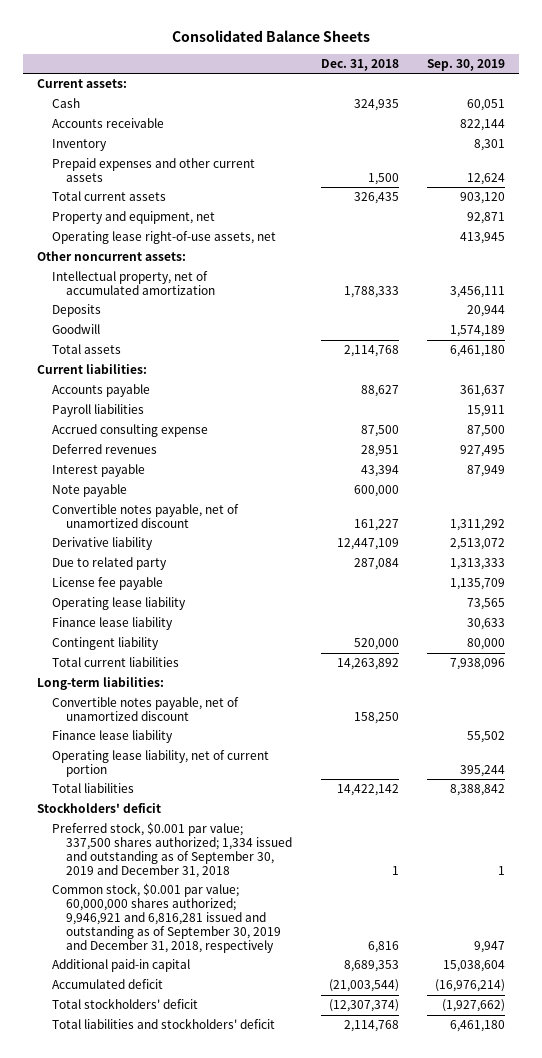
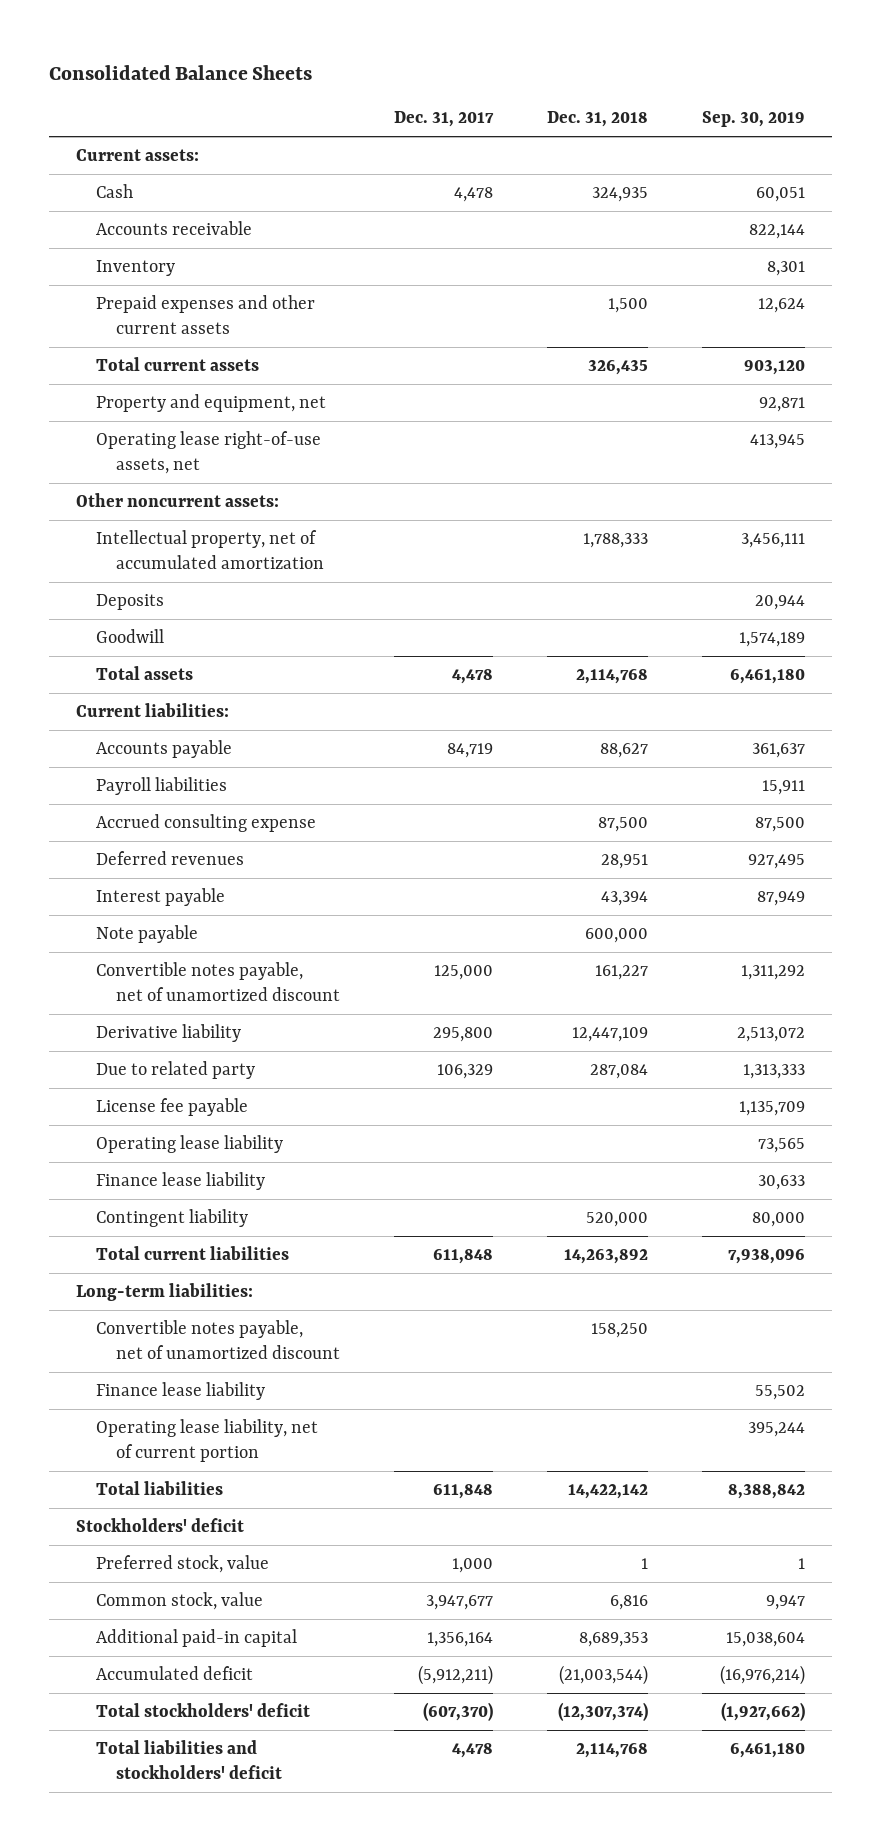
none -> [394,111,495,128] Dec. 31, 2017
[51,822,293,878] Preferred stock, $0.001 par value; 337,500 shares authorized; 1,334 issued and outstanding as of September 30, 2019 and December 31, 2018 -> [96,1555,270,1574] Preferred stock, value
[51,883,282,953] Common stock, $0.001 par value; 60,000,000 shares authorized; 9,946,921 and 6,816,281 issued and outstanding as of September 30, 2019 and December 31, 2018, respectively -> [96,1592,264,1611] Common stock, value

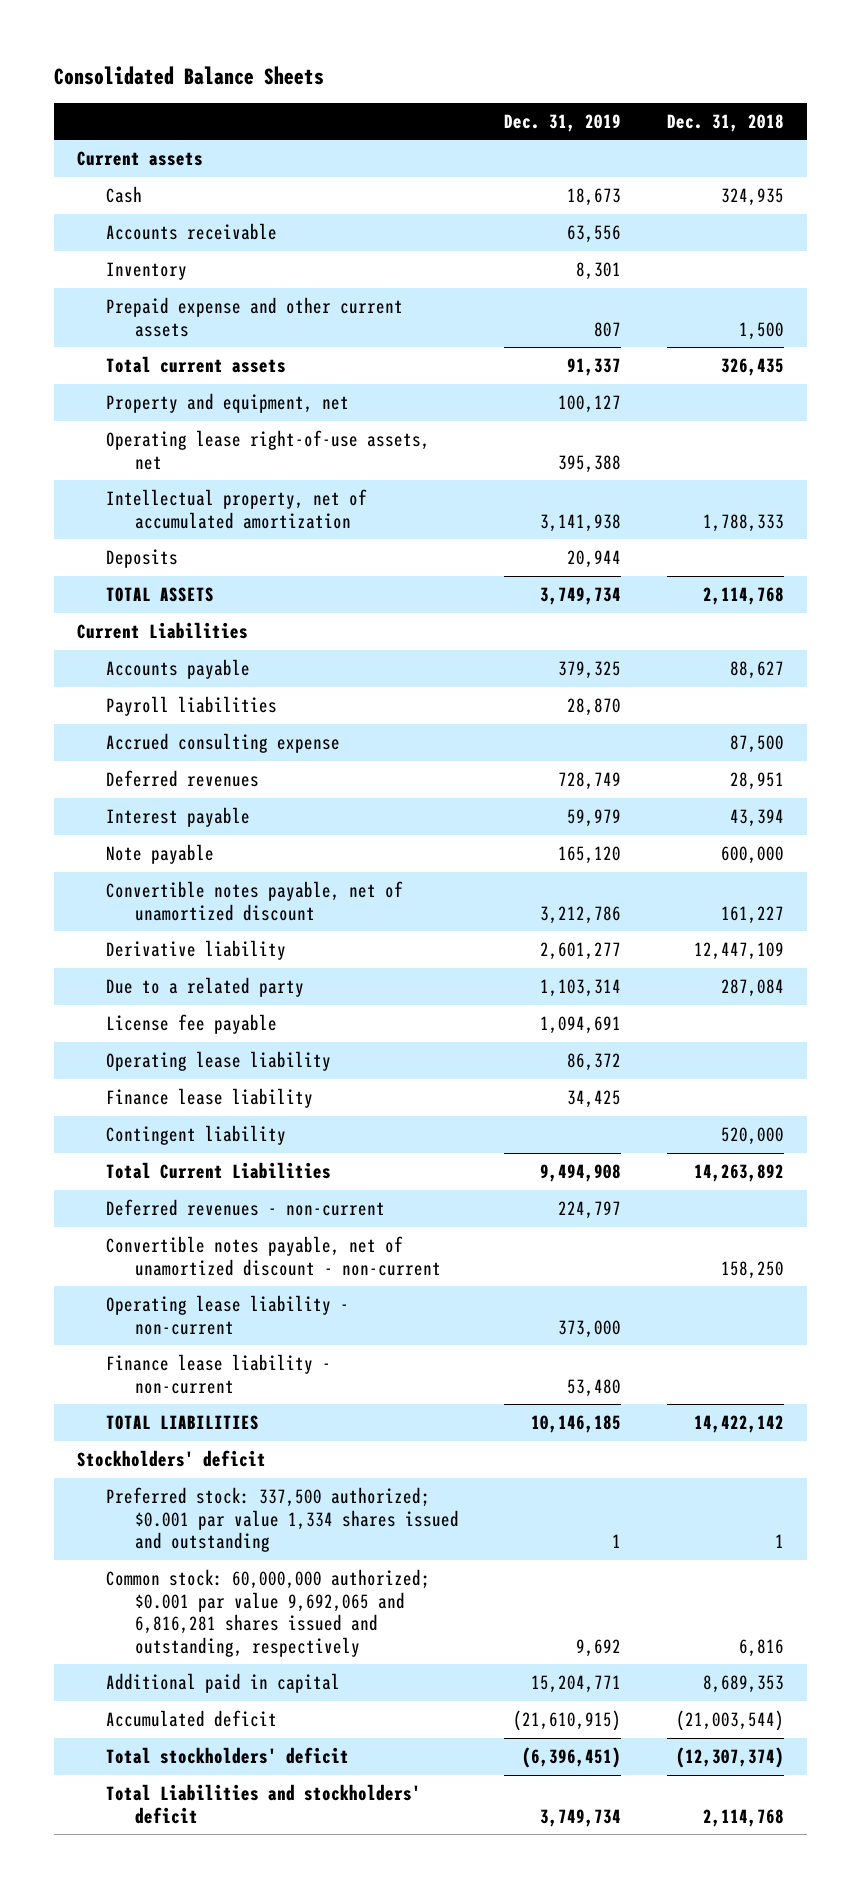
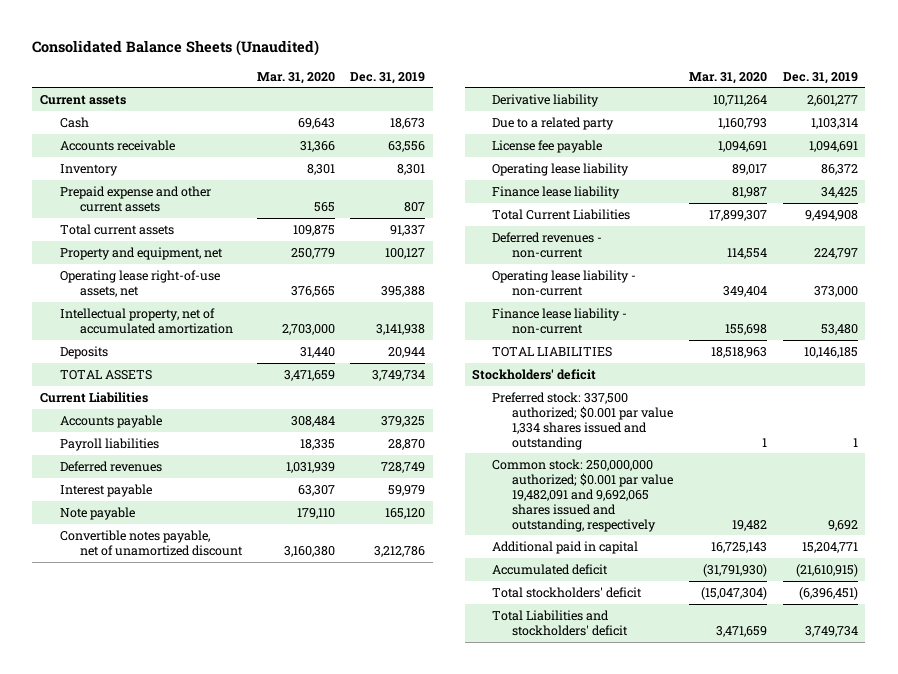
[54,65,325,85] Consolidated Balance Sheets -> [32,40,320,57] Consolidated Balance Sheets (Unaudited)
[667,113,785,132] Dec. 31, 2018 -> none
none -> [257,71,336,84] Mar. 31, 2020
[105,732,340,753] Accrued consulting expense -> none
[105,1124,286,1145] Contingent liability -> none
[105,1235,441,1276] Convertible notes payable, net of unamortized discount - non-current -> none
[105,1568,430,1657] Common stock: 60,000,000 authorized; $0.001 par value 9,692,065 and 6,816,281 shares issued and outstanding, respectively -> [492,458,674,532] Common stock: 250,000,000 authorized; $0.001 par value 19,482,091 and 9,692,065 shares issued and outstanding, respectively

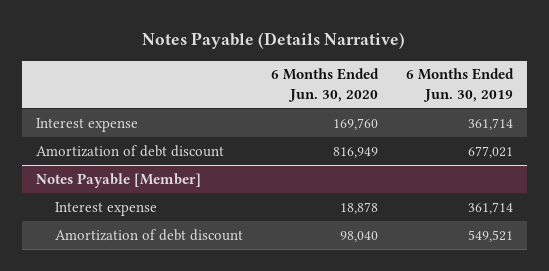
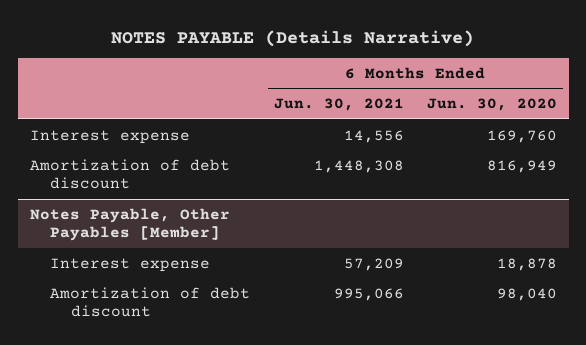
[142,32,406,50] Notes Payable (Details Narrative) -> [111,29,475,47] NOTES PAYABLE (Details Narrative)
[406,68,515,102] 6 Months Ended Jun. 30, 2019 -> none
none -> [273,98,404,112] Jun. 30, 2021
[35,172,201,188] Notes Payable [Member] -> [29,207,230,242] Notes Payable, Other Payables [Member]

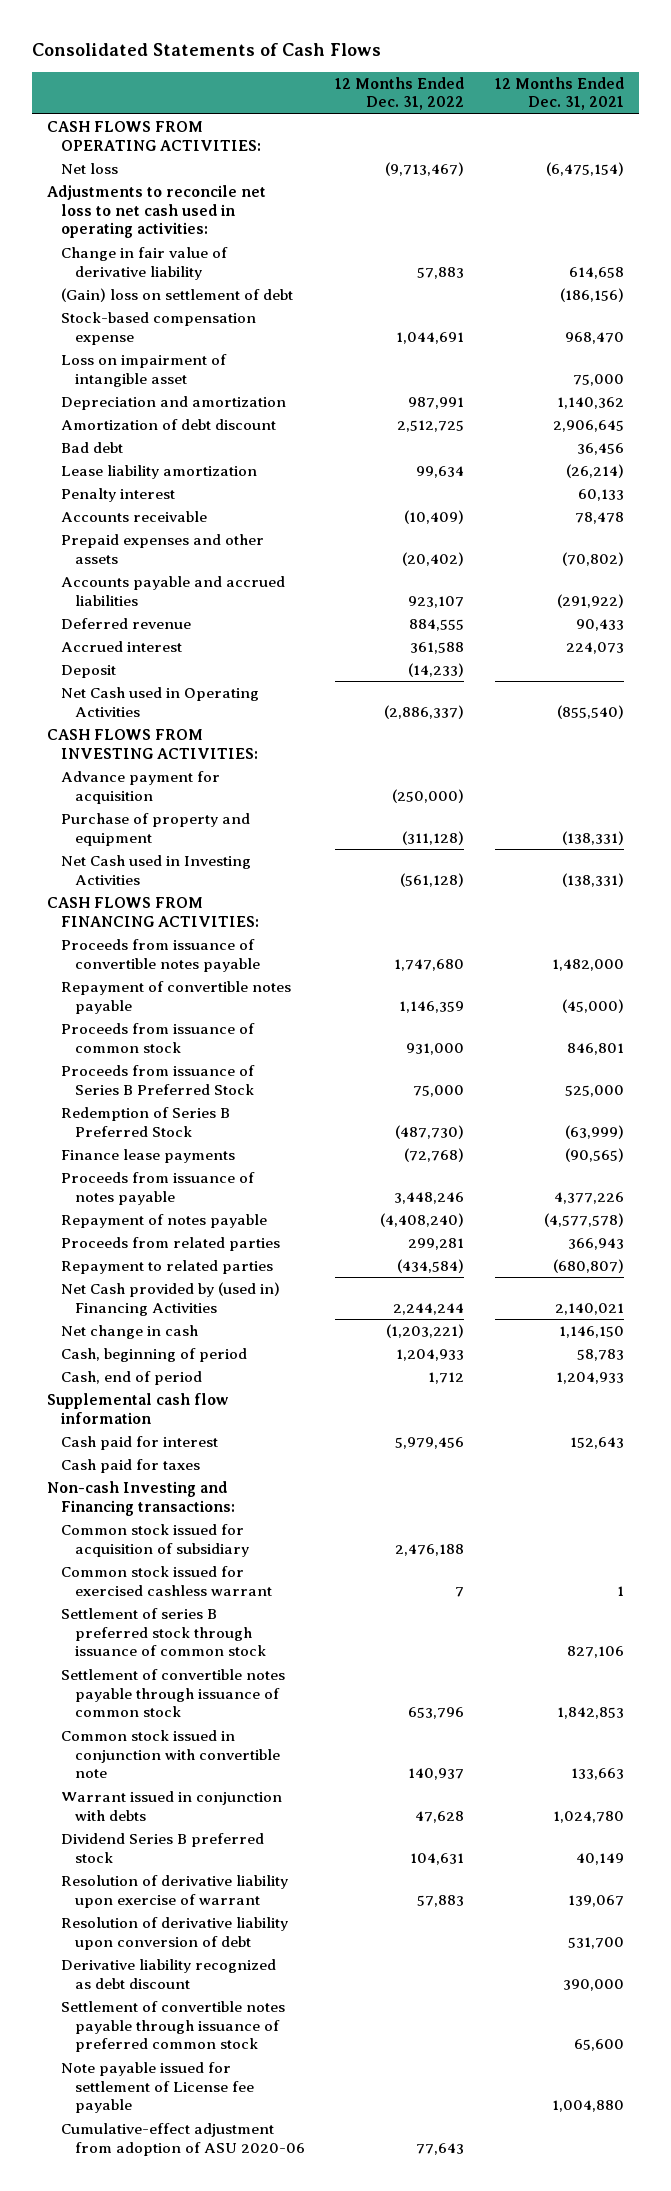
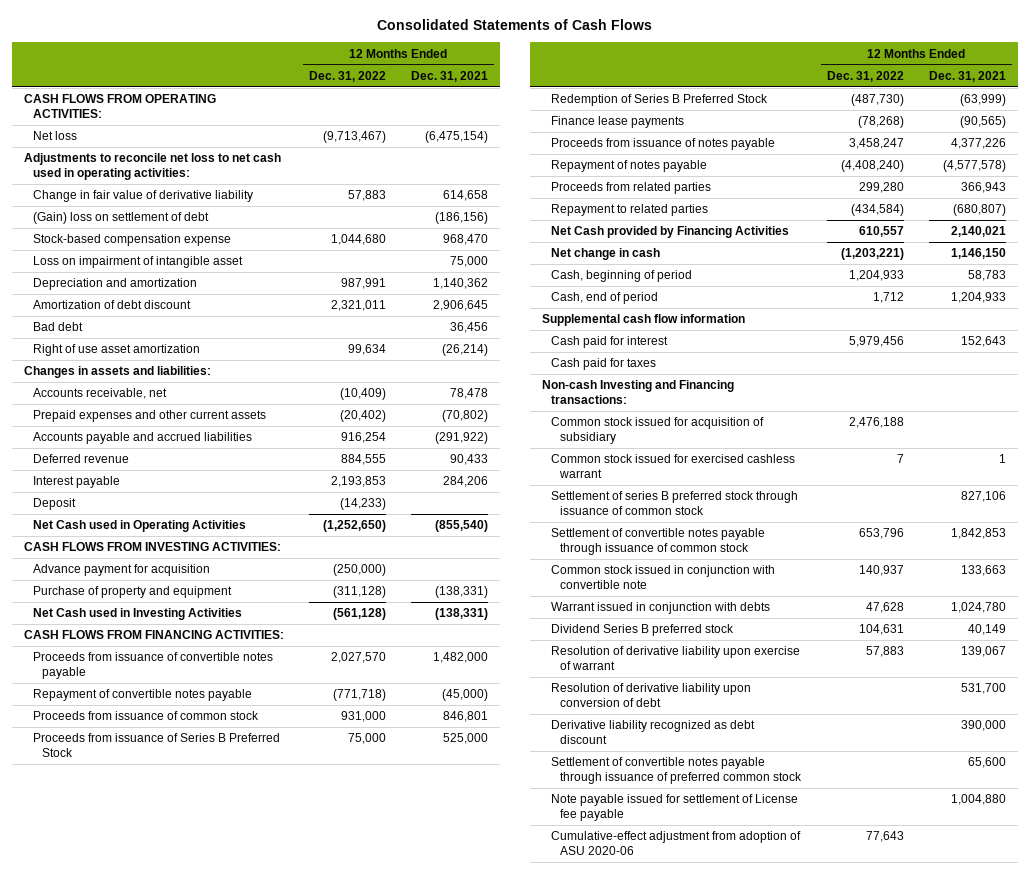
[396,331,465,344] 1,044,691 -> [330,234,386,246] 1,044,680
[397,420,465,433] 2,512,725 -> [330,300,386,312] 2,321,011
[61,488,176,503] Penalty interest -> none
[61,465,258,480] Lease liability amortization -> [32,344,200,357] Right of use asset amortization
none -> [24,366,212,379] Changes in assets and liabilities:
[61,511,208,523] Accounts receivable -> [32,388,167,400] Accounts receivable, net
[61,534,265,564] Prepaid expenses and other assets -> [32,410,266,423] Prepaid expenses and other current assets
[408,595,465,608] 923,107 -> [340,432,386,444] 916,254
[61,641,183,653] Accrued interest -> none
none -> [32,476,120,489] Interest payable
[384,704,465,719] (2,886,337) -> [322,520,386,533] (1,252,650)
[394,958,465,971] 1,747,680 -> [330,652,386,664] 2,027,570
[399,1000,465,1013] 1,146,359 -> [332,689,386,702] (771,718)
[404,1148,465,1163] (72,768) -> [858,116,905,129] (78,268)
[394,1191,465,1204] 3,448,246 -> [849,138,905,150] 3,458,247
[408,1238,465,1251] 299,281 -> [859,182,905,194] 299,280
[61,1282,281,1316] Net Cash provided by (used in) Financing Activities -> [550,226,789,239] Net Cash provided by Financing Activities
[393,1302,465,1315] 2,244,244 -> [859,226,905,238] 610,557

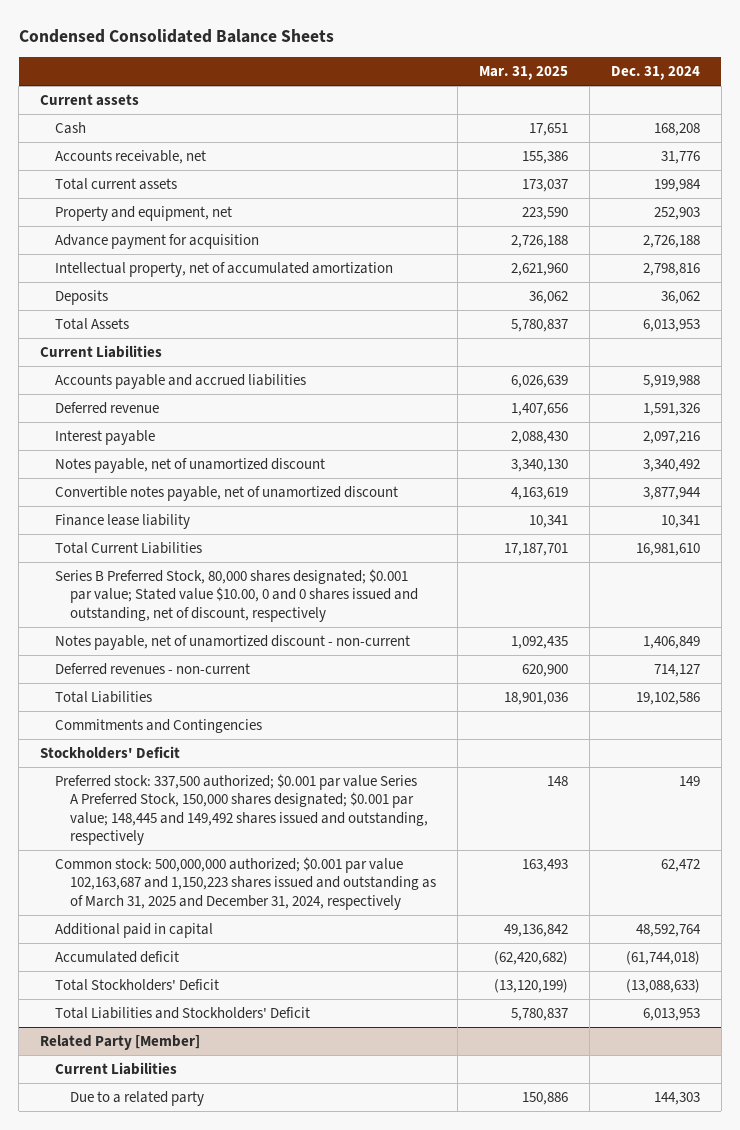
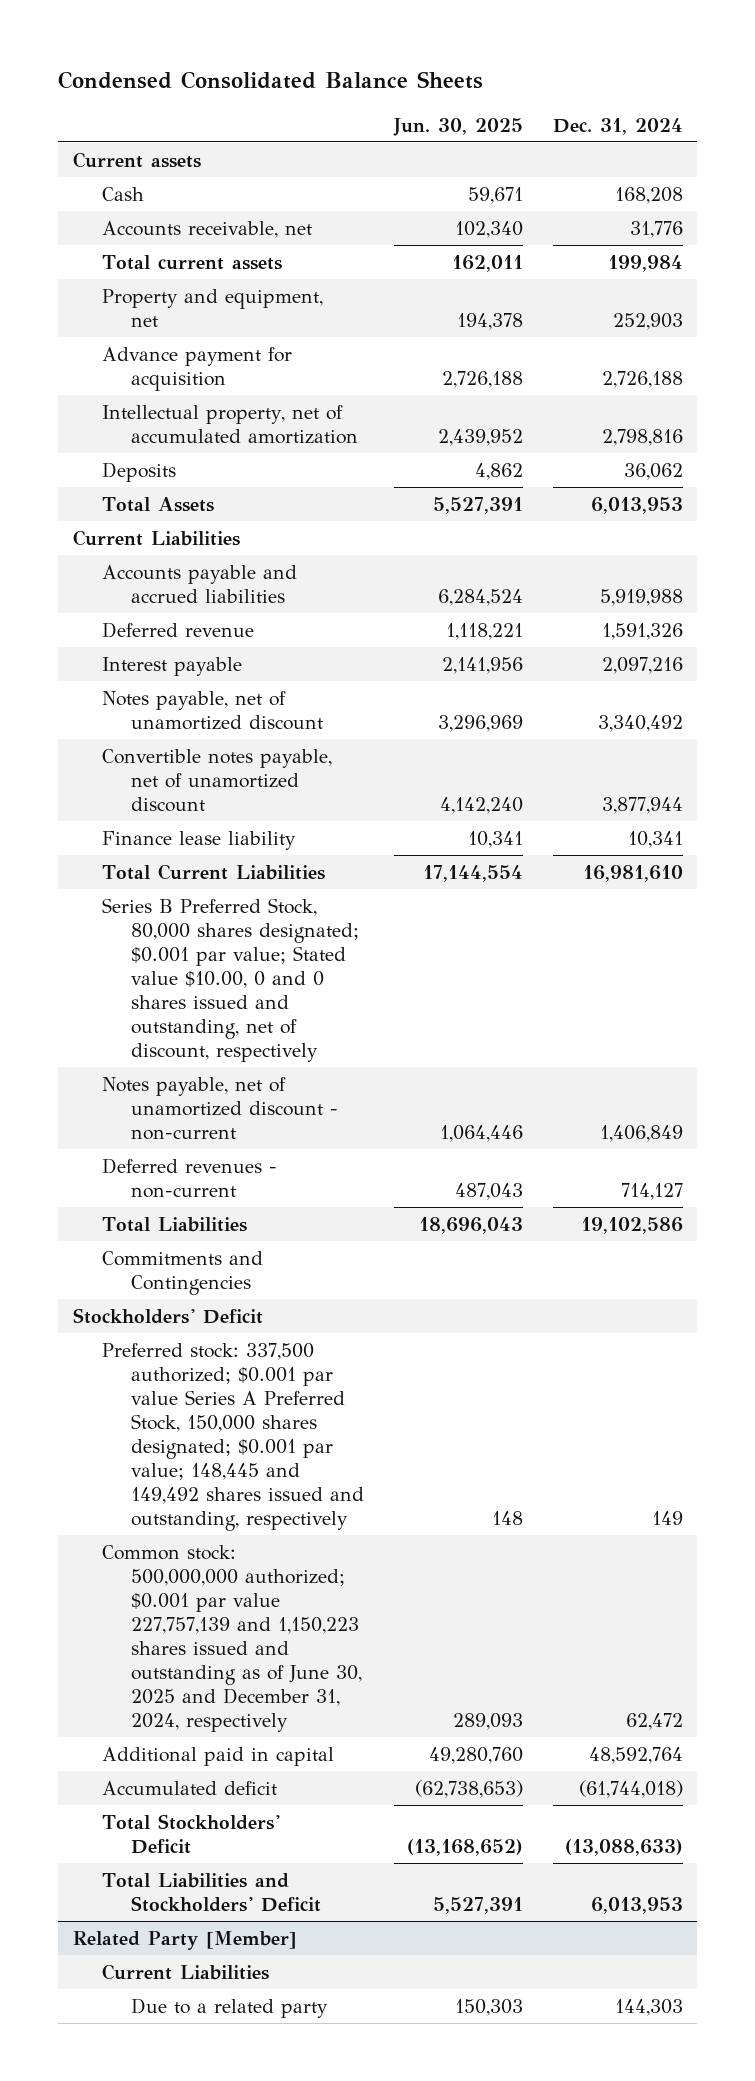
[478,66,568,81] Mar. 31, 2025 -> none
none -> [392,117,523,136] Jun. 30, 2025
[55,856,437,910] Common stock: 500,000,000 authorized; $0.001 par value 102,163,687 and 1,150,223 shares issued and outstanding as of March 31, 2025 and December 31, 2024, respectively -> [101,1544,363,1733] Common stock: 500,000,000 authorized; $0.001 par value 227,757,139 and 1,150,223 shares issued and outstanding as of June 30, 2025 and December 31, 2024, respectively

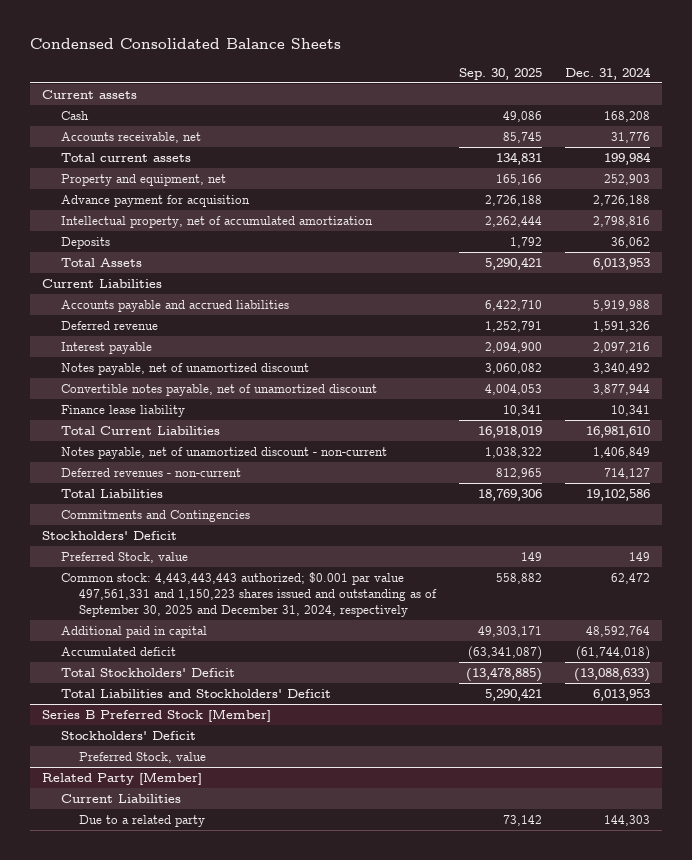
[392,117,523,136] Jun. 30, 2025 -> none
none -> [459,67,543,80] Sep. 30, 2025
[101,897,360,1063] Series B Preferred Stock, 80,000 shares designated; $0.001 par value; Stated value $10.00, 0 and 0 shares issued and outstanding, net of discount, respectively -> none
[101,1342,365,1532] Preferred stock: 337,500 authorized; $0.001 par value Series A Preferred Stock, 150,000 shares designated; $0.001 par value; 148,445 and 149,492 shares issued and outstanding, respectively -> [60,551,188,563] Preferred Stock, value
[101,1544,363,1733] Common stock: 500,000,000 authorized; $0.001 par value 227,757,139 and 1,150,223 shares issued and outstanding as of June 30, 2025 and December 31, 2024, respectively -> [60,571,438,617] Common stock: 4,443,443,443 authorized; $0.001 par value 497,561,331 and 1,150,223 shares issued and outstanding as of September 30, 2025 and December 31, 2024, respectively
none -> [41,708,271,722] Series B Preferred Stock [Member]
none -> [60,730,196,740] Stockholders' Deficit
none -> [79,751,207,763] Preferred Stock, value

